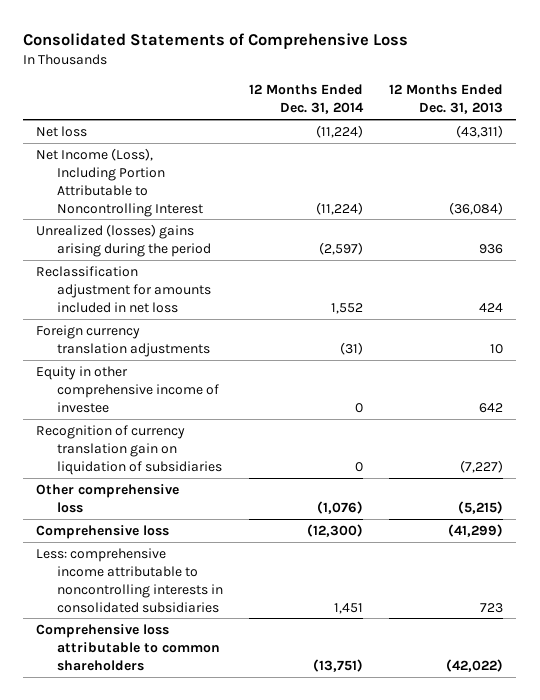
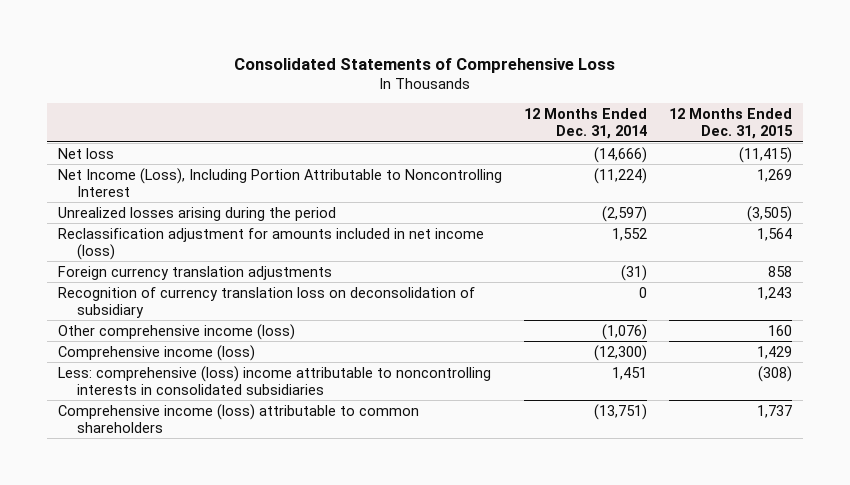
[389,84,504,115] 12 Months Ended Dec. 31, 2013 -> none
none -> [668,108,793,140] 12 Months Ended Dec. 31, 2015
[315,124,363,138] (11,224) -> [593,146,647,163] (14,666)
[36,223,211,257] Unrealized (losses) gains arising during the period -> [58,206,337,221] Unrealized losses arising during the period
[36,265,211,313] Reclassification adjustment for amounts included in net loss -> [58,227,485,260] Reclassification adjustment for amounts included in net income (loss)
[36,365,219,413] Equity in other comprehensive income of investee -> none
[36,424,222,475] Recognition of currency translation gain on liquidation of subsidiaries -> [58,286,476,318] Recognition of currency translation loss on deconsolidation of subsidiary
[36,483,180,513] Other comprehensive loss -> [58,323,296,340] Other comprehensive income (loss)
[36,524,170,539] Comprehensive loss -> [58,344,256,361] Comprehensive income (loss)
[36,547,223,613] Less: comprehensive income attributable to noncontrolling interests in consolidated subsidiaries -> [58,365,492,395] Less: comprehensive (loss) income attributable to noncontrolling interests in consolidated subsidiaries
[36,623,220,671] Comprehensive loss attributable to common shareholders -> [58,403,420,433] Comprehensive income (loss) attributable to common shareholders

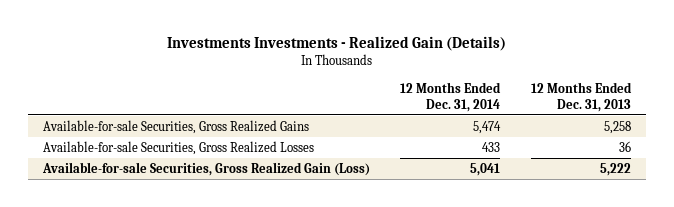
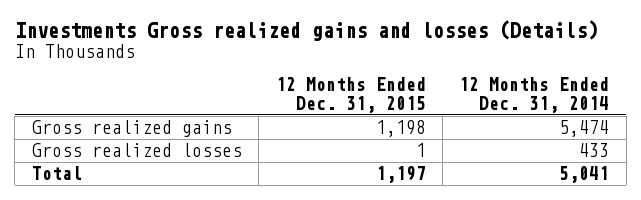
[166,35,506,51] Investments Investments - Realized Gain (Details) -> [14,19,598,41] Investments Gross realized gains and losses (Details)
[530,82,632,112] 12 Months Ended Dec. 31, 2013 -> none
none -> [275,76,426,113] 12 Months Ended Dec. 31, 2015
[42,119,309,134] Available-for-sale Securities, Gross Realized Gains -> [31,120,232,138] Gross realized gains
[42,140,314,155] Available-for-sale Securities, Gross Realized Losses -> [31,143,242,158] Gross realized losses
[41,161,370,176] Available-for-sale Securities, Gross Realized Gain (Loss) -> [31,166,82,181] Total

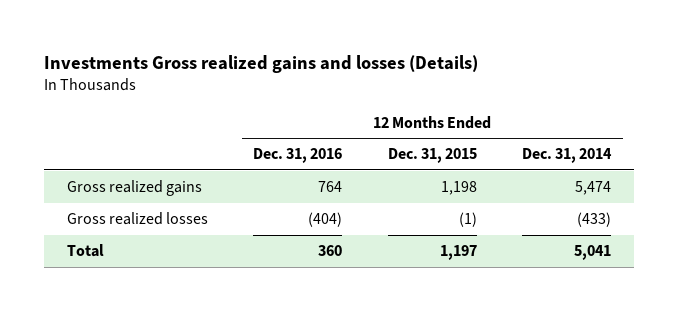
none -> [253,148,343,164] Dec. 31, 2016
[415,143,426,158] 1 -> [458,212,477,228] (1)
[579,143,610,158] 433 -> [577,212,612,228] (433)

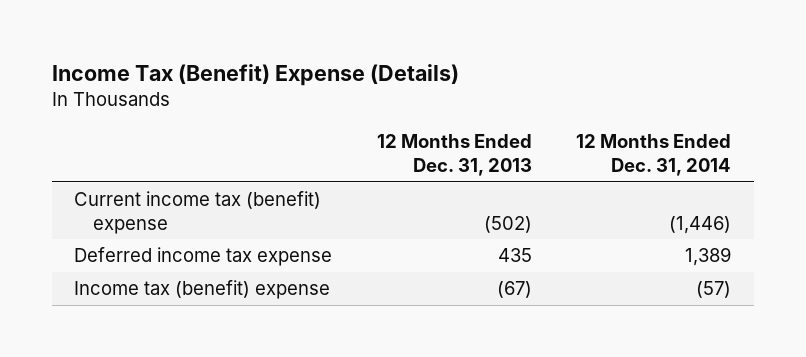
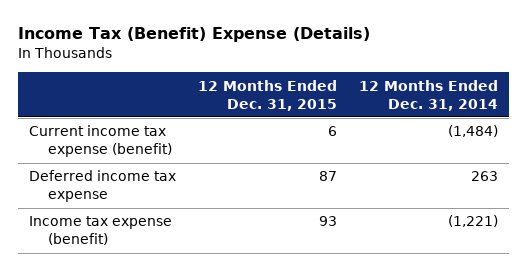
[376,134,532,177] 12 Months Ended Dec. 31, 2013 -> none
none -> [197,79,337,111] 12 Months Ended Dec. 31, 2015
[74,191,322,234] Current income tax (benefit) expense -> [28,125,172,158] Current income tax expense (benefit)
[669,215,732,234] (1,446) -> [448,125,499,138] (1,484)
[685,247,732,267] 1,389 -> [471,171,499,182] 263
[74,280,331,300] Income tax (benefit) expense -> [28,216,172,246] Income tax expense (benefit)
[696,281,732,299] (57) -> [448,215,499,228] (1,221)

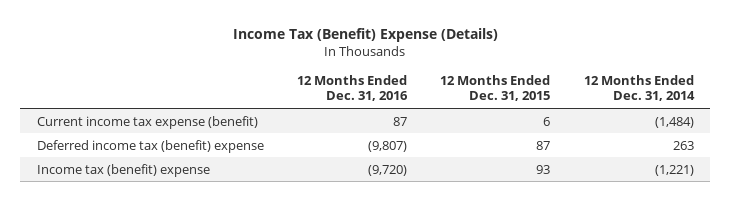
none -> [296,74,408,102] 12 Months Ended Dec. 31, 2016
[28,170,176,203] Deferred income tax expense -> [36,139,264,153] Deferred income tax (benefit) expense
[28,216,172,246] Income tax expense (benefit) -> [36,163,210,177] Income tax (benefit) expense

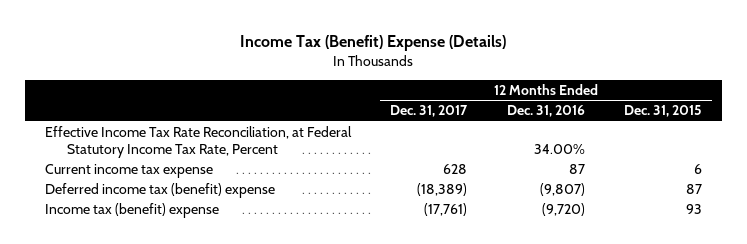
[583,74,695,102] 12 Months Ended Dec. 31, 2014 -> none
none -> [390,105,469,118] Dec. 31, 2017
none -> [44,126,352,158] Effective Income Tax Rate Reconciliation, at Federal Statutory Income Tax Rate, Percent
[36,115,258,129] Current income tax expense (benefit) -> [44,164,213,179] Current income tax expense

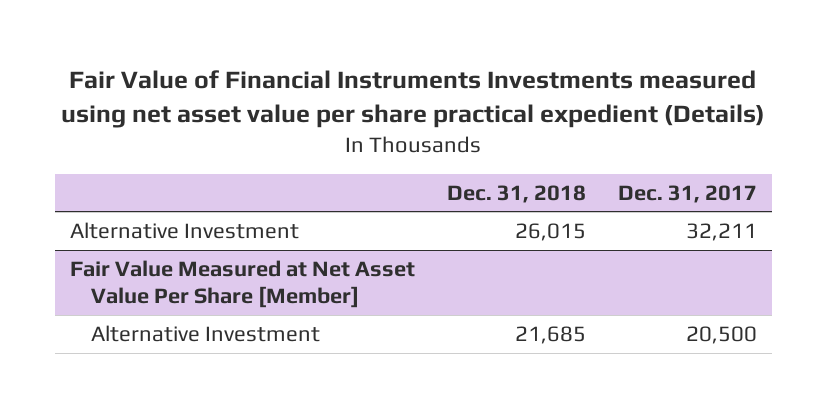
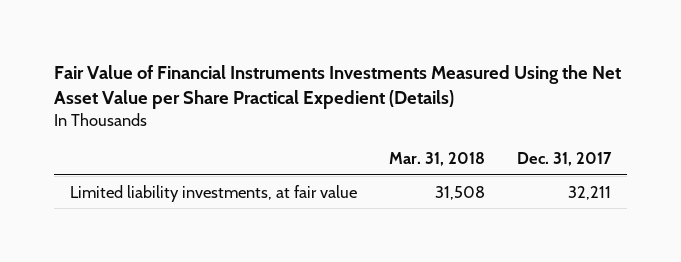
[61,70,766,129] Fair Value of Financial Instruments Investments measured using net asset value per share practical expedient (Details) -> [53,65,621,110] Fair Value of Financial Instruments Investments Measured Using the Net Asset Value per Share Practical Expedient (Details)
[446,184,586,203] Dec. 31, 2018 -> none
none -> [388,152,485,167] Mar. 31, 2018
[70,260,416,309] Fair Value Measured at Net Asset Value Per Share [Member] -> none
[90,325,320,343] Alternative Investment -> none
[70,222,300,240] Alternative Investment -> [69,184,357,202] Limited liability investments, at fair value

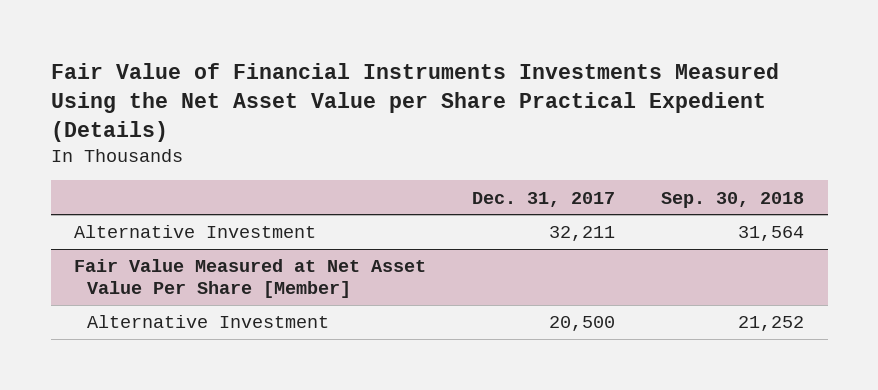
[388,152,485,167] Mar. 31, 2018 -> none
none -> [661,191,805,208] Sep. 30, 2018
[69,184,357,202] Limited liability investments, at fair value -> [73,225,316,239] Alternative Investment
none -> [73,259,426,299] Fair Value Measured at Net Asset Value Per Share [Member]
none -> [86,315,329,329] Alternative Investment

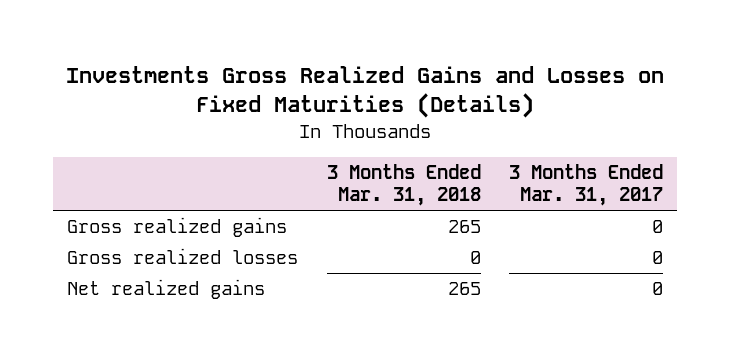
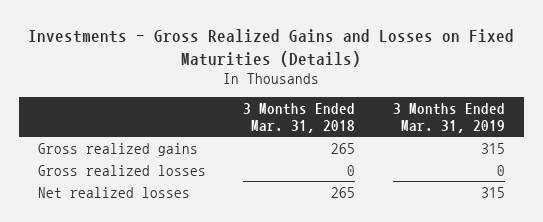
[66,65,665,119] Investments Gross Realized Gains and Losses on Fixed Maturities (Details) -> [28,29,515,67] Investments - Gross Realized Gains and Losses on Fixed Maturities (Details)
[509,163,664,207] 3 Months Ended Mar. 31, 2017 -> none
none -> [392,102,505,133] 3 Months Ended Mar. 31, 2019
[67,279,266,300] Net realized gains -> [37,186,190,198] Net realized losses

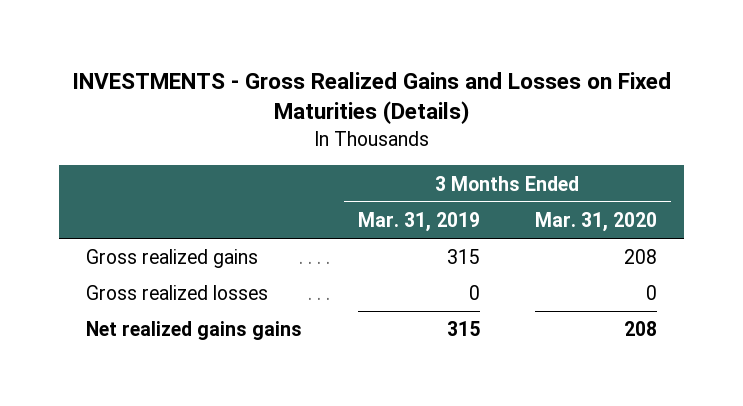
[28,29,515,67] Investments - Gross Realized Gains and Losses on Fixed Maturities (Details) -> [71,72,671,125] INVESTMENTS - Gross Realized Gains and Losses on Fixed Maturities (Details)
[243,102,356,133] 3 Months Ended Mar. 31, 2018 -> none
none -> [534,211,657,232] Mar. 31, 2020
[37,186,190,198] Net realized losses -> [86,321,303,341] Net realized gains gains

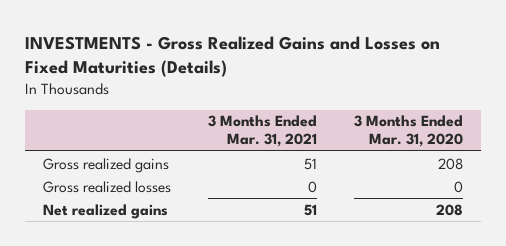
[357,211,480,232] Mar. 31, 2019 -> none
none -> [207,115,317,148] 3 Months Ended Mar. 31, 2021
[86,321,303,341] Net realized gains gains -> [43,203,169,219] Net realized gains

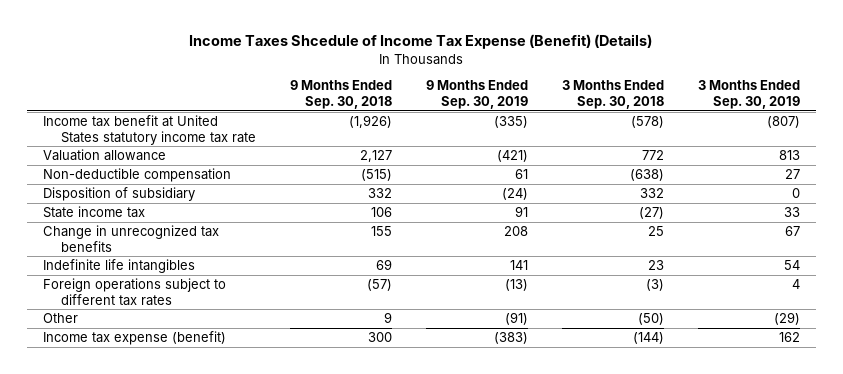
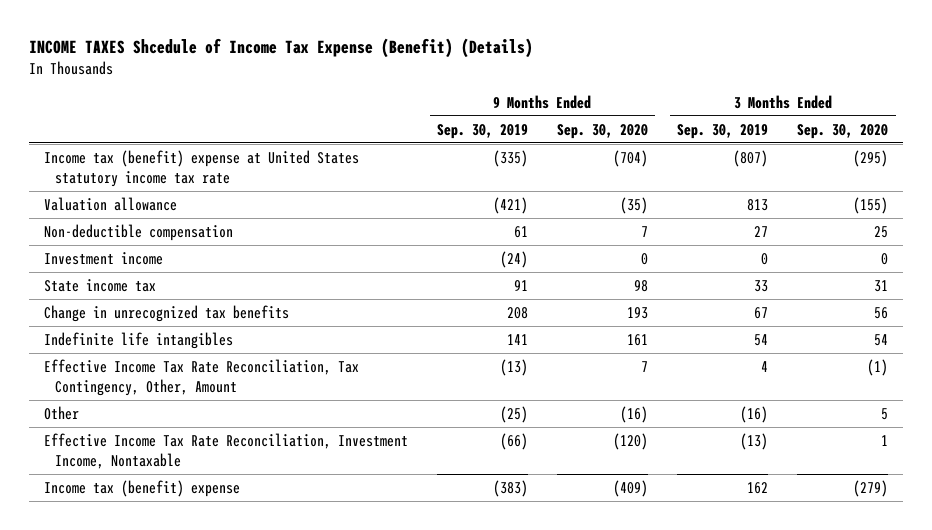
[189,34,653,50] Income Taxes Shcedule of Income Tax Expense (Benefit) (Details) -> [29,37,534,58] INCOME TAXES Shcedule of Income Tax Expense (Benefit) (Details)
[289,80,392,109] 9 Months Ended Sep. 30, 2018 -> none
[561,80,664,109] 3 Months Ended Sep. 30, 2018 -> none
none -> [556,123,648,139] Sep. 30, 2020
none -> [797,123,889,139] Sep. 30, 2020
[43,115,257,145] Income tax benefit at United States statutory income tax rate -> [43,149,359,187] Income tax (benefit) expense at United States statutory income tax rate
[43,187,196,202] Disposition of subsidiary -> [43,251,163,265] Investment income
[43,278,227,306] Foreign operations subject to different tax rates -> [43,358,359,396] Effective Income Tax Rate Reconciliation, Tax Contingency, Other, Amount
[504,312,528,326] (91) -> [499,405,528,423] (25)
[773,312,800,326] (29) -> [740,405,769,423] (16)
none -> [43,432,408,469] Effective Income Tax Rate Reconciliation, Investment Income, Nontaxable
[43,331,227,346] Income tax expense (benefit) -> [43,479,240,497] Income tax (benefit) expense

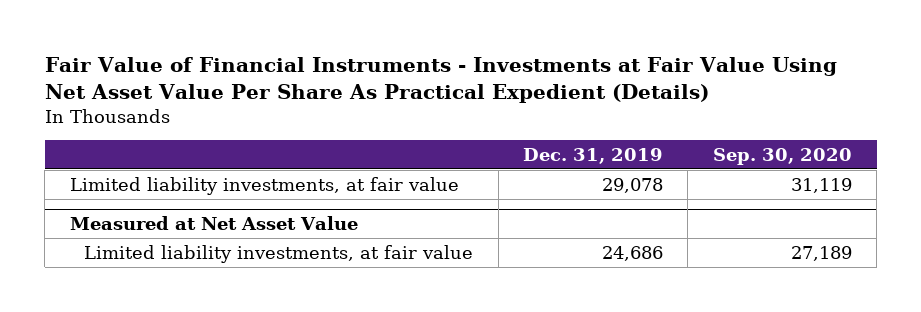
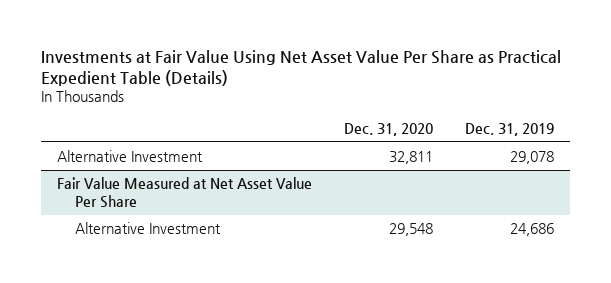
[44,56,837,104] Fair Value of Financial Instruments - Investments at Fair Value Using Net Asset Value Per Share As Practical Expedient (Details) -> [41,49,562,86] Investments at Fair Value Using Net Asset Value Per Share as Practical Expedient Table (Details)
[712,148,852,166] Sep. 30, 2020 -> none
none -> [344,122,434,136] Dec. 31, 2020
[69,176,459,195] Limited liability investments, at fair value -> [57,150,204,163] Alternative Investment
[69,216,358,231] Measured at Net Asset Value -> [57,177,313,208] Fair Value Measured at Net Asset Value Per Share
[84,244,474,263] Limited liability investments, at fair value -> [74,222,221,235] Alternative Investment

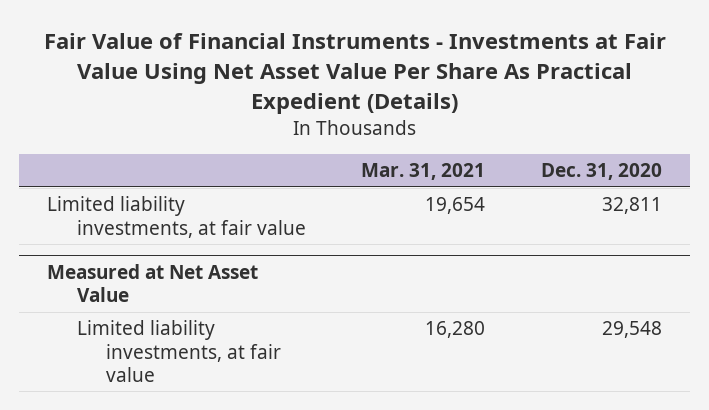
[41,49,562,86] Investments at Fair Value Using Net Asset Value Per Share as Practical Expedient Table (Details) -> [43,33,666,114] Fair Value of Financial Instruments - Investments at Fair Value Using Net Asset Value Per Share As Practical Expedient (Details)
[465,122,555,136] Dec. 31, 2019 -> none
none -> [361,163,486,181] Mar. 31, 2021
[57,150,204,163] Alternative Investment -> [47,196,306,238] Limited liability investments, at fair value
[57,177,313,208] Fair Value Measured at Net Asset Value Per Share -> [47,263,259,303] Measured at Net Asset Value
[74,222,221,235] Alternative Investment -> [76,320,282,382] Limited liability investments, at fair value

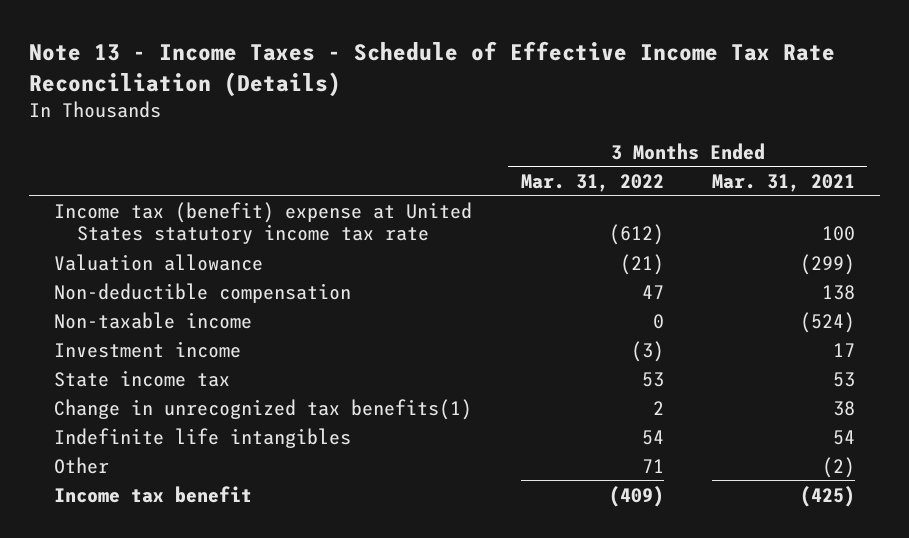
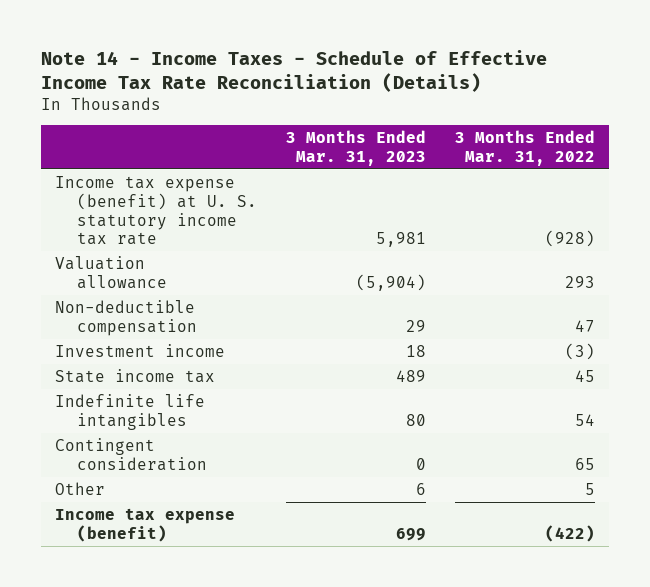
[29,41,836,97] Note 13 - Income Taxes - Schedule of Effective Income Tax Rate Reconciliation (Details) -> [40,49,547,92] Note 14 - Income Taxes - Schedule of Effective Income Tax Rate Reconciliation (Details)
[712,173,856,192] Mar. 31, 2021 -> none
none -> [286,129,427,166] 3 Months Ended Mar. 31, 2023
[53,201,472,245] Income tax (benefit) expense at United States statutory income tax rate -> [54,175,258,246] Income tax expense (benefit) at U. S. statutory income tax rate
[608,224,664,246] (612) -> [544,230,595,248] (928)
[619,253,664,275] (21) -> [564,275,595,288] 293
[53,311,252,329] Non-taxable income -> none
[53,398,472,420] Change in unrecognized tax benefits(1) -> none
[641,371,664,387] 53 -> [574,369,595,382] 45
none -> [54,437,208,471] Contingent consideration
[641,458,664,473] 71 -> [584,482,595,495] 5
[53,485,252,503] Income tax benefit -> [54,507,235,542] Income tax expense (benefit)
[608,485,664,507] (409) -> [544,524,595,542] (422)

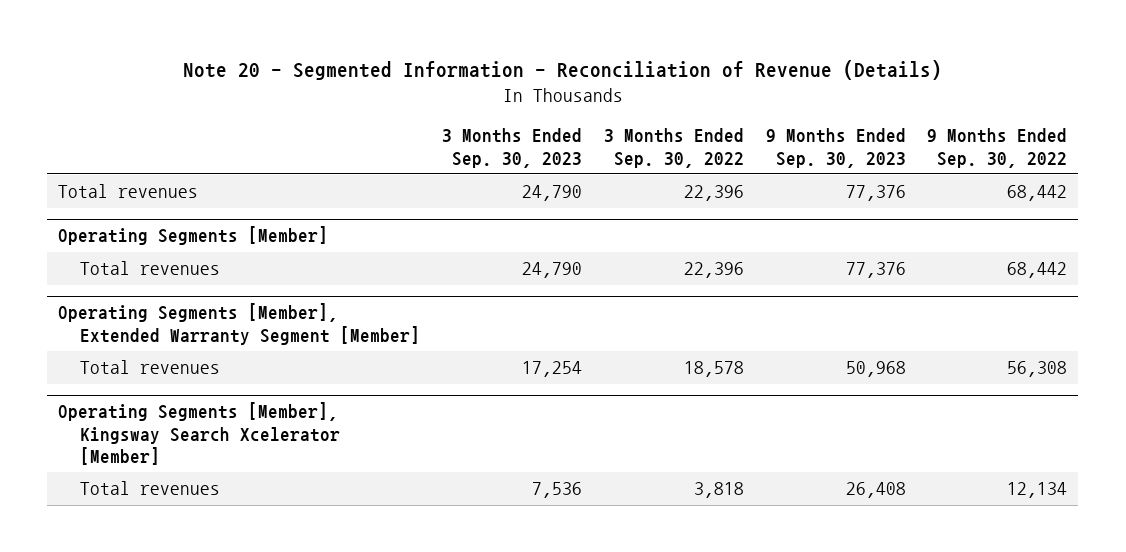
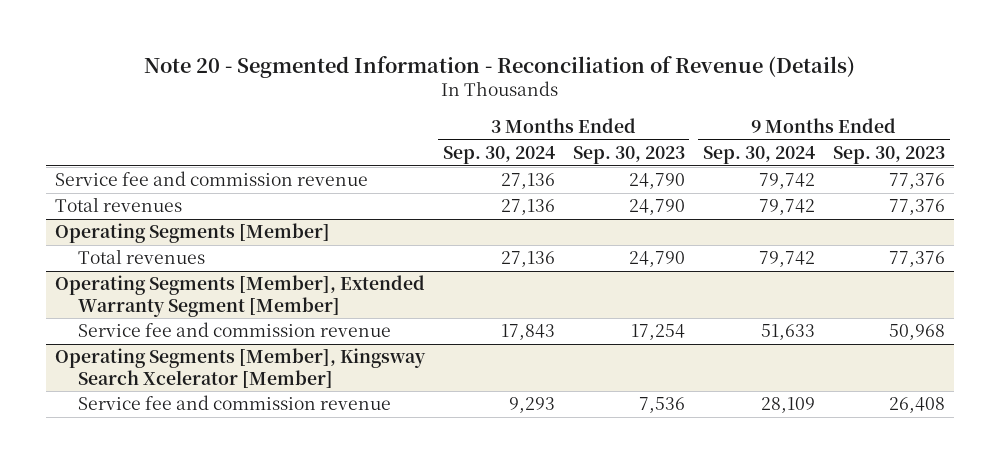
[603,128,744,168] 3 Months Ended Sep. 30, 2022 -> none
[927,128,1068,168] 9 Months Ended Sep. 30, 2022 -> none
none -> [442,145,555,164] Sep. 30, 2024
none -> [702,145,815,164] Sep. 30, 2024
none -> [54,171,368,187] Service fee and commission revenue
[79,360,220,375] Total revenues -> [77,322,391,338] Service fee and commission revenue
[79,481,220,496] Total revenues -> [77,395,391,411] Service fee and commission revenue

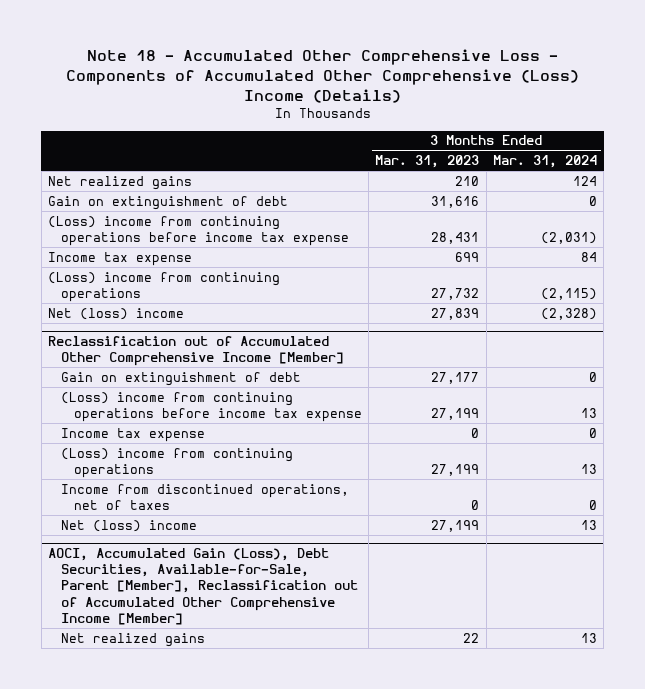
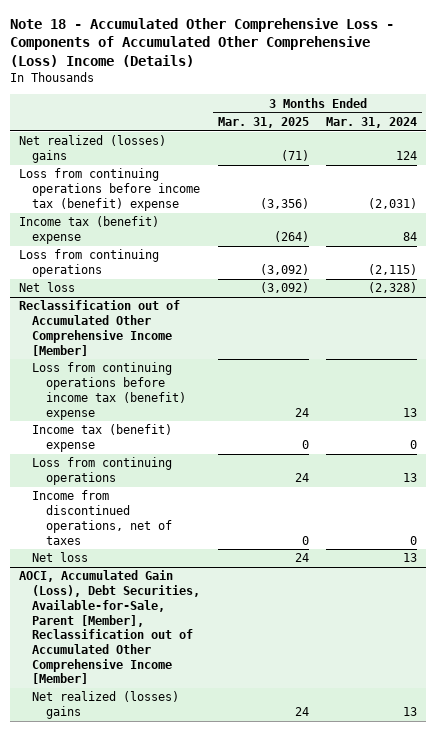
[375,155,480,169] Mar. 31, 2023 -> none
none -> [217,117,309,129] Mar. 31, 2025
[48,195,289,210] Gain on extinguishment of debt -> none
[48,175,193,190] Net realized gains -> [18,135,166,164] Net realized (losses) gains
[48,215,349,247] (Loss) income from continuing operations before income tax expense -> [18,168,201,211] Loss from continuing operations before income tax (benefit) expense
[48,251,193,266] Income tax expense -> [18,216,159,245] Income tax (benefit) expense
[48,271,281,303] (Loss) income from continuing operations -> [18,249,159,278] Loss from continuing operations
[48,307,185,320] Net (loss) income -> [18,282,75,293] Net loss
[60,371,301,386] Gain on extinguishment of debt -> none
[60,391,362,423] (Loss) income from continuing operations before income tax expense -> [32,362,186,420] Loss from continuing operations before income tax (benefit) expense
[60,427,205,442] Income tax expense -> [32,424,173,453] Income tax (benefit) expense
[60,447,293,479] (Loss) income from continuing operations -> [32,457,173,486] Loss from continuing operations
[60,519,197,532] Net (loss) income -> [32,552,89,563] Net loss
[60,632,205,647] Net realized gains -> [32,691,180,720] Net realized (losses) gains

